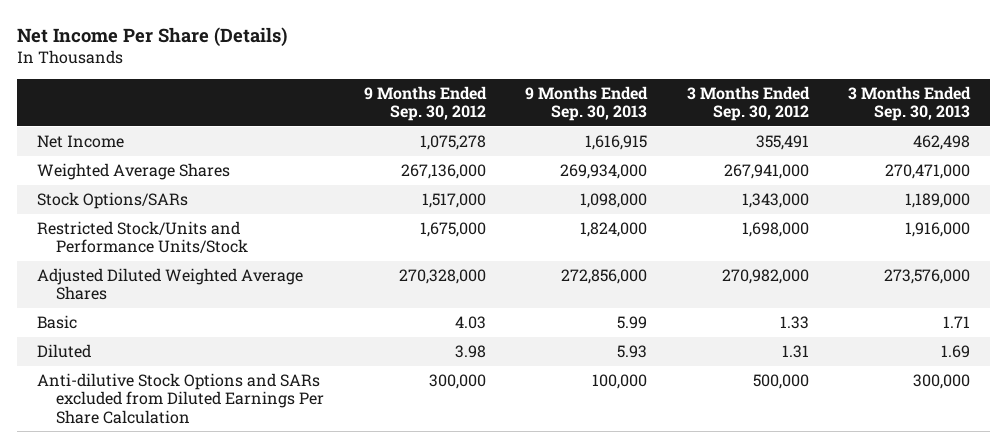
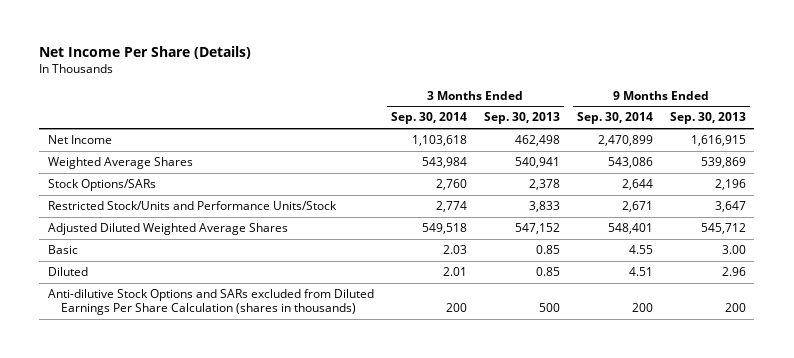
[363,86,487,122] 9 Months Ended Sep. 30, 2012 -> none
[686,86,810,122] 3 Months Ended Sep. 30, 2012 -> none
none -> [390,112,467,125] Sep. 30, 2014
none -> [576,112,653,125] Sep. 30, 2014
[560,164,648,180] 269,934,000 -> [700,156,746,168] 539,869
[885,164,971,180] 270,471,000 -> [514,156,560,168] 540,941
[580,193,648,209] 1,098,000 -> [714,178,746,190] 2,196
[905,193,971,209] 1,189,000 -> [528,178,560,190] 2,378
[580,222,648,238] 1,824,000 -> [714,200,746,212] 3,647
[905,222,971,238] 1,916,000 -> [528,200,560,212] 3,833
[561,269,648,285] 272,856,000 -> [700,222,746,234] 545,712
[884,269,971,285] 273,576,000 -> [514,222,560,234] 547,152
[617,316,648,330] 5.99 -> [721,244,746,254] 3.00
[943,316,971,329] 1.71 -> [535,244,560,254] 0.85
[617,345,648,359] 5.93 -> [721,266,746,276] 2.96
[941,345,971,359] 1.69 -> [535,266,560,276] 0.85
[36,373,325,424] Anti-dilutive Stock Options and SARs excluded from Diluted Earnings Per Share Calculation -> [47,288,374,315] Anti-dilutive Stock Options and SARs excluded from Diluted Earnings Per Share Calculation (shares in thousands)
[592,374,648,390] 100,000 -> [724,302,746,312] 200
[913,374,971,390] 300,000 -> [538,302,560,312] 500

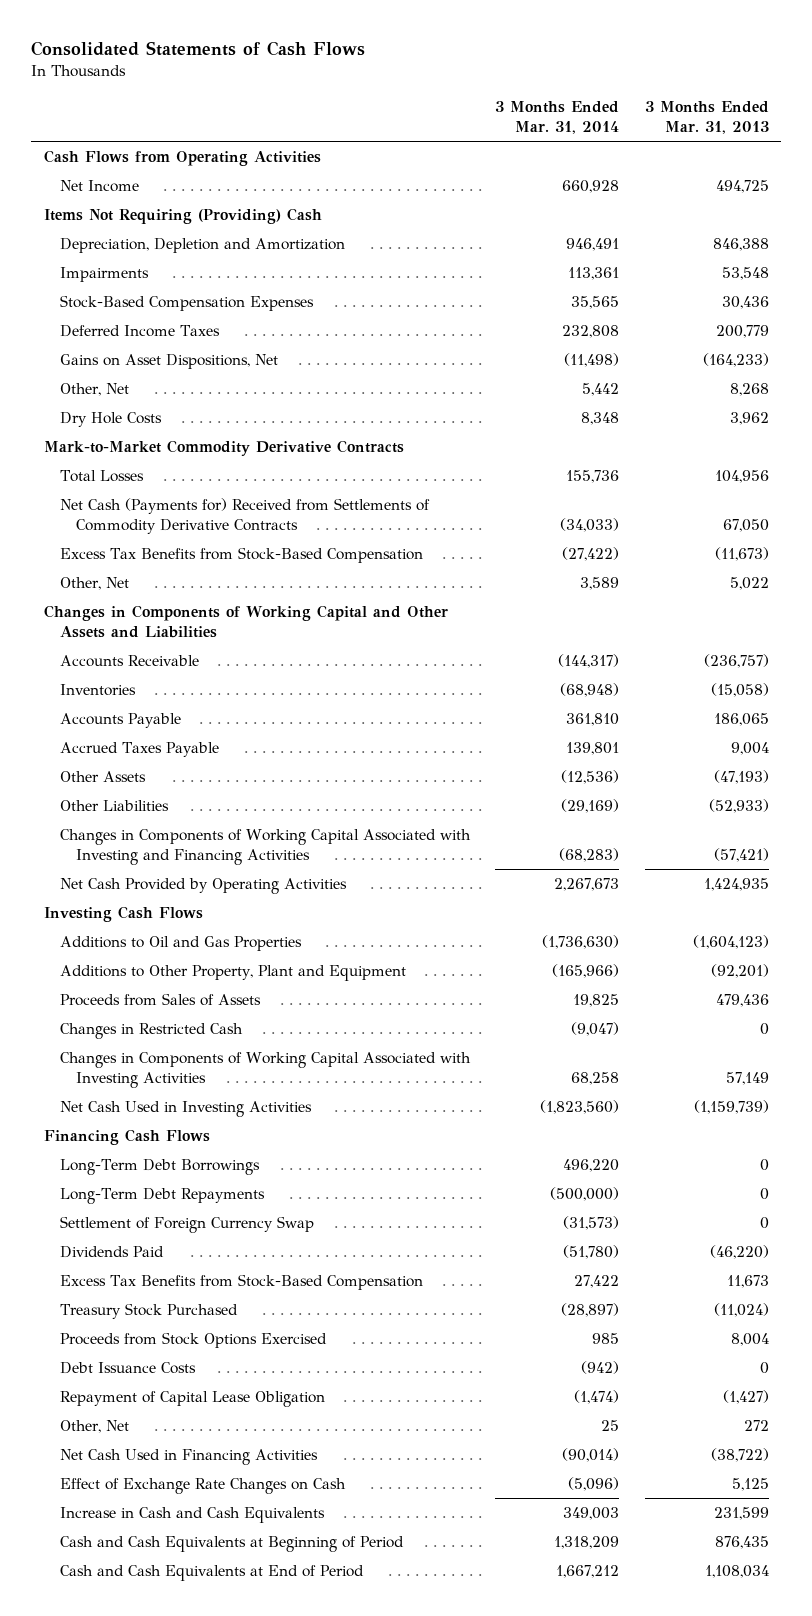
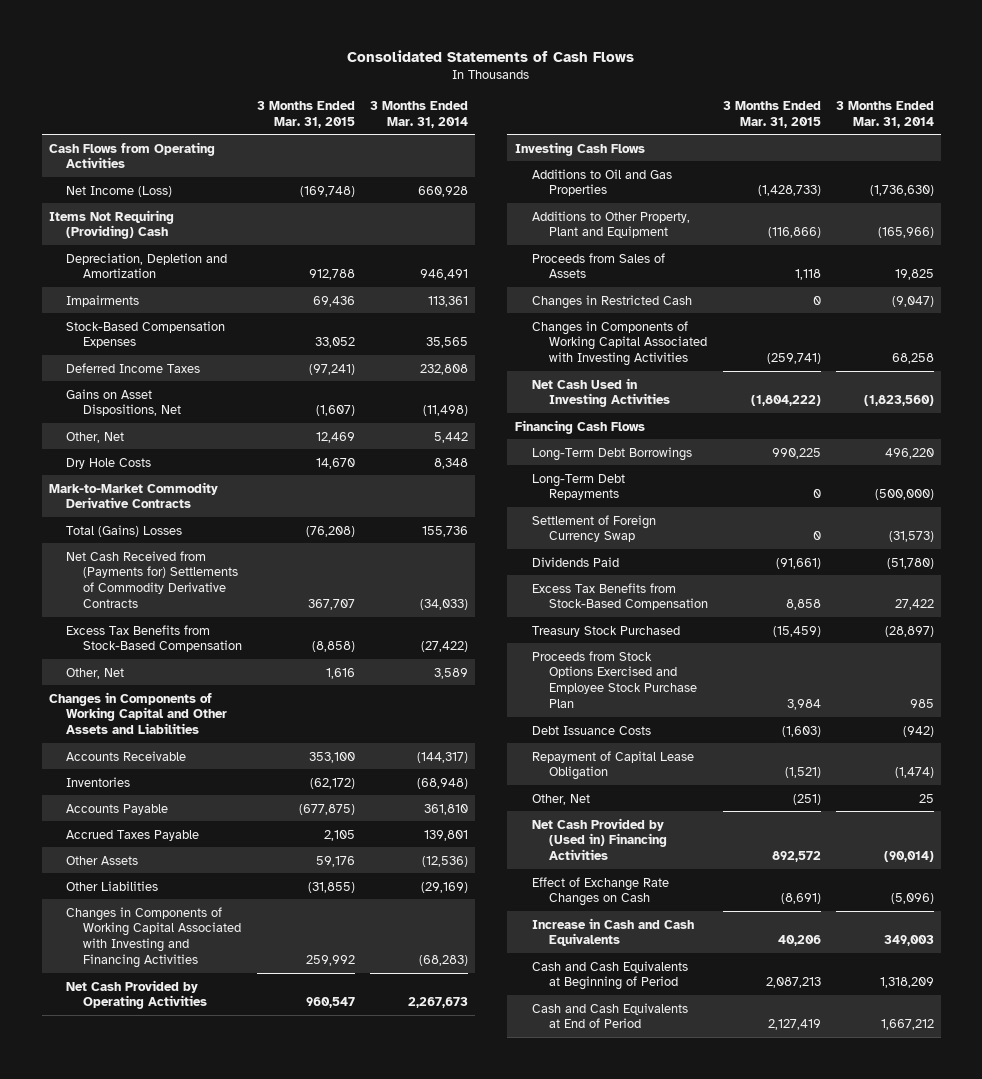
[644,100,769,135] 3 Months Ended Mar. 31, 2013 -> none
none -> [256,100,355,128] 3 Months Ended Mar. 31, 2015
[59,180,139,193] Net Income -> [66,185,173,197] Net Income (Loss)
[59,470,144,483] Total Losses -> [66,524,183,537] Total (Gains) Losses
[59,498,430,535] Net Cash (Payments for) Received from Settlements of Commodity Derivative Contracts -> [66,550,239,609] Net Cash Received from (Payments for) Settlements of Commodity Derivative Contracts
[59,1332,327,1349] Proceeds from Stock Options Exercised -> [531,650,698,709] Proceeds from Stock Options Exercised and Employee Stock Purchase Plan
[59,1449,318,1466] Net Cash Used in Financing Activities -> [531,817,668,861] Net Cash Provided by (Used in) Financing Activities

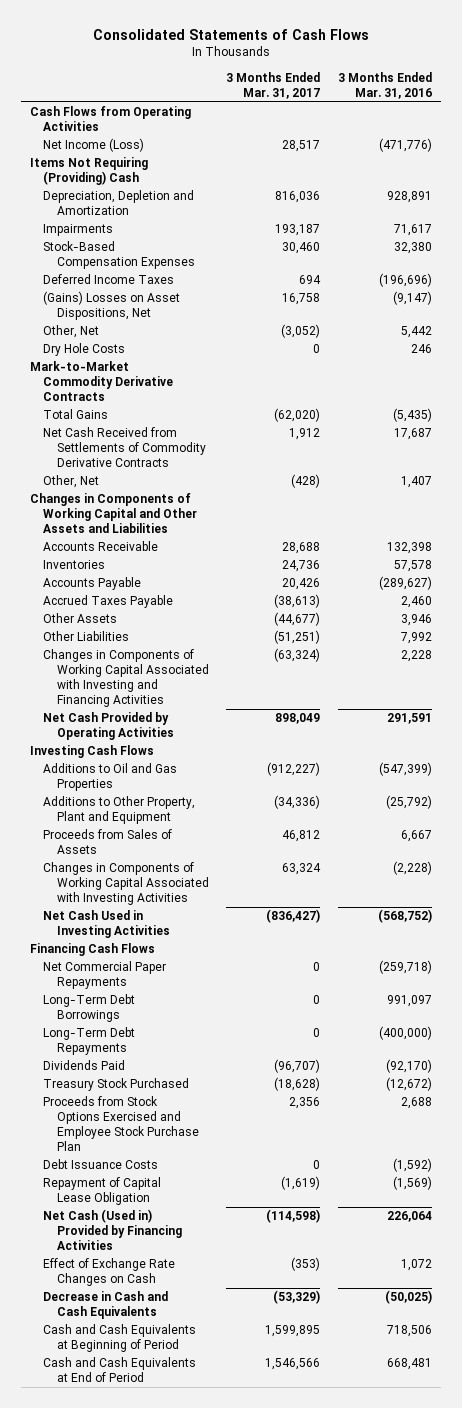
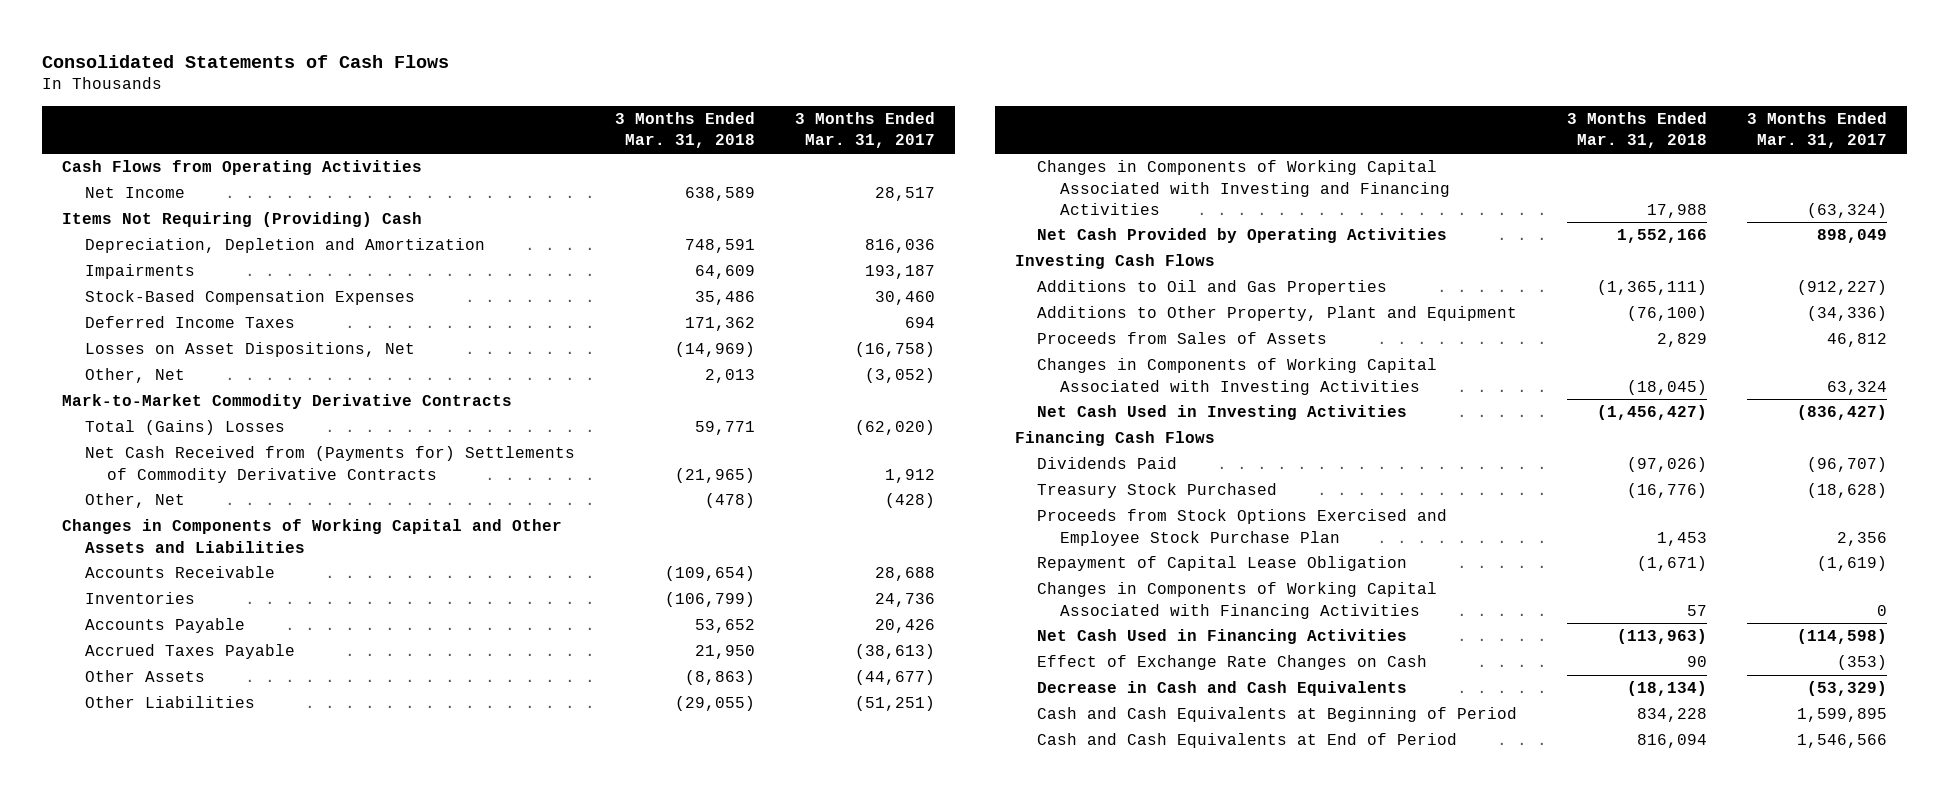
[338,71,433,99] 3 Months Ended Mar. 31, 2016 -> none
none -> [614,112,755,149] 3 Months Ended Mar. 31, 2018
[43,138,145,153] Net Income (Loss) -> [84,187,185,199] Net Income
[43,291,181,321] (Gains) Losses on Asset Dispositions, Net -> [84,342,415,358] Losses on Asset Dispositions, Net
[282,293,321,306] 16,758 -> [854,342,935,358] (16,758)
[43,343,126,357] Dry Hole Costs -> none
[43,409,109,420] Total Gains -> [84,420,285,436] Total (Gains) Losses
[43,427,206,468] Net Cash Received from Settlements of Commodity Derivative Contracts -> [84,446,575,483] Net Cash Received from (Payments for) Settlements of Commodity Derivative Contracts
[43,961,167,990] Net Commercial Paper Repayments -> none
[43,994,136,1023] Long-Term Debt Borrowings -> none
[43,1027,136,1056] Long-Term Debt Repayments -> none
[43,1159,159,1170] Debt Issuance Costs -> none
none -> [1037,582,1438,619] Changes in Components of Working Capital Associated with Financing Activities
[43,1209,182,1251] Net Cash (Used in) Provided by Financing Activities -> [1037,629,1408,645] Net Cash Used in Financing Activities

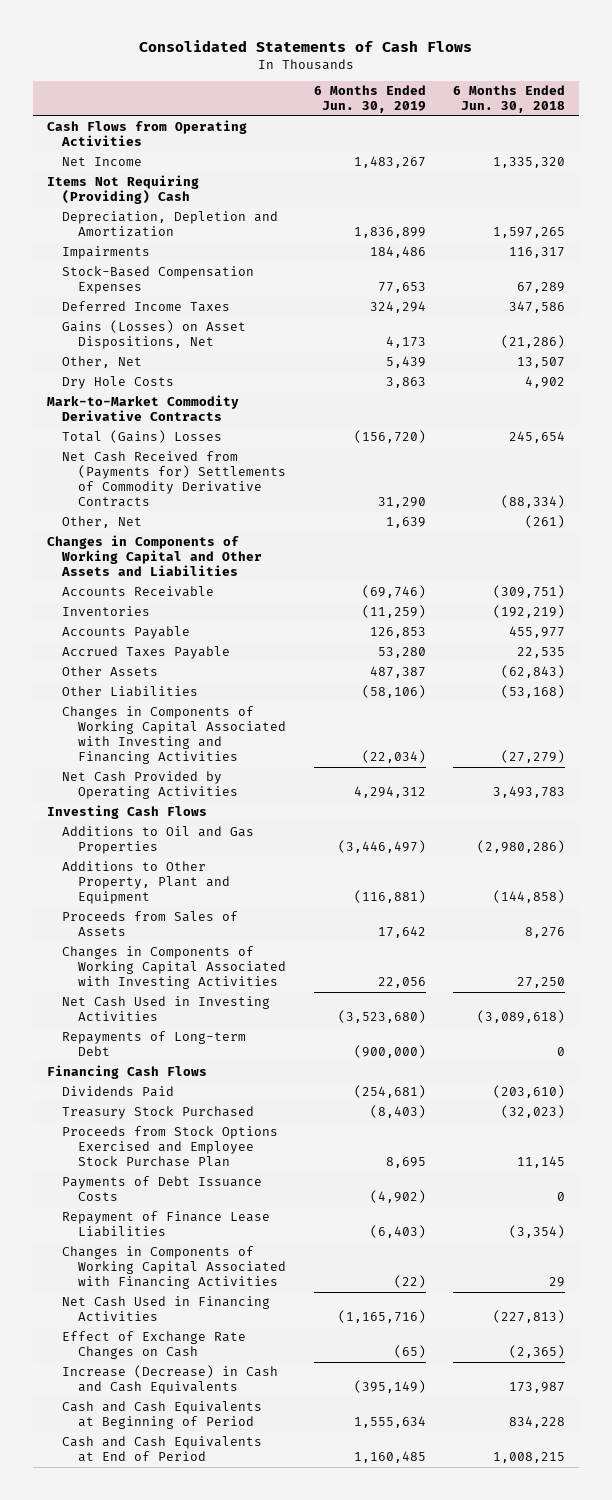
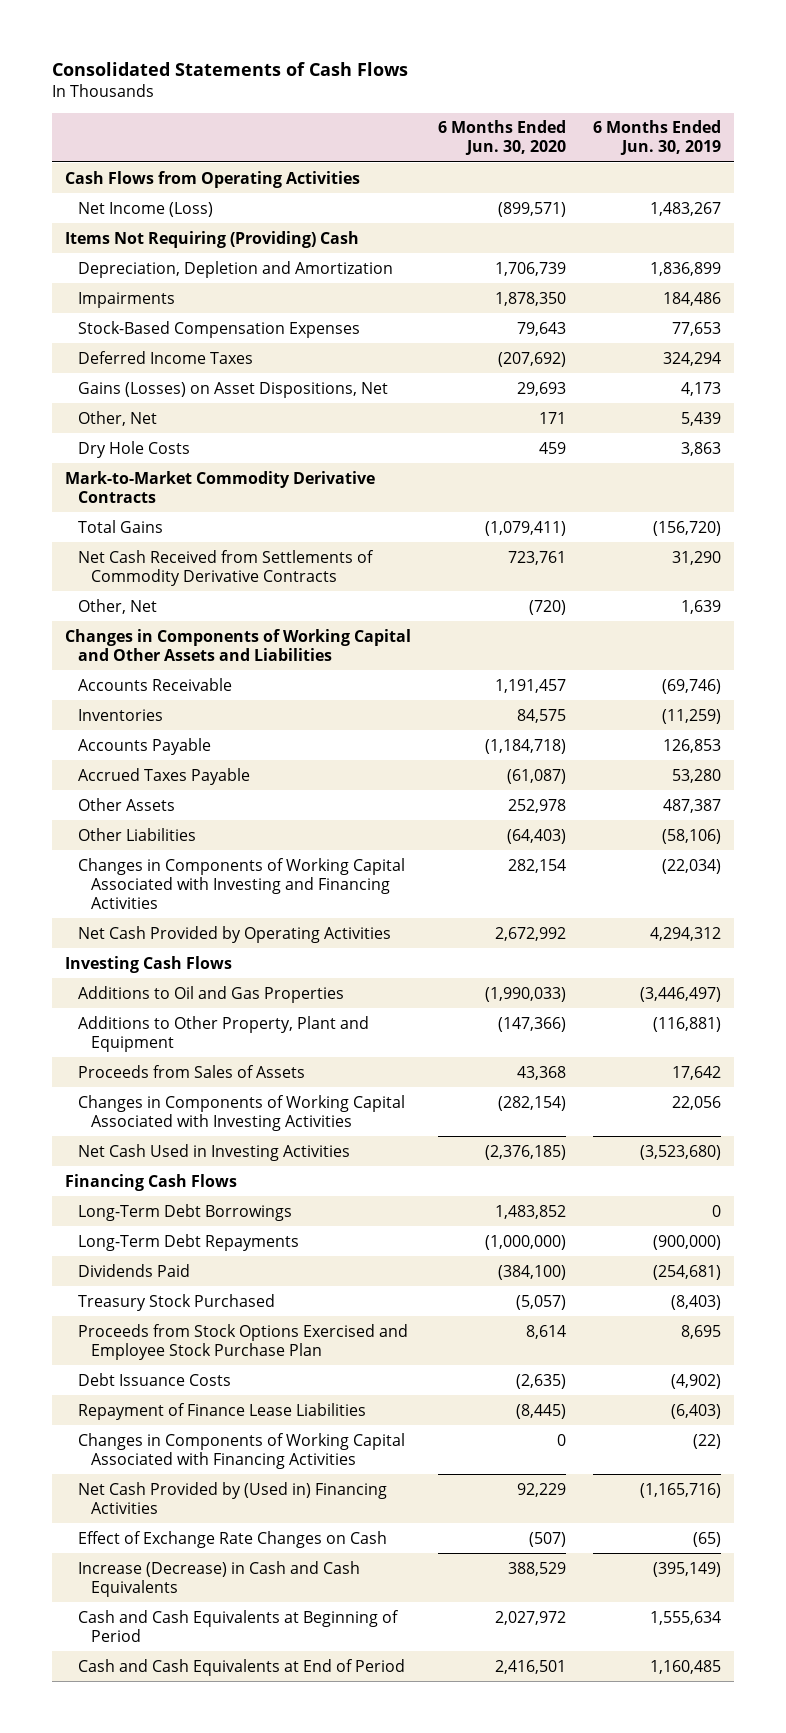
[453,85,566,114] 6 Months Ended Jun. 30, 2018 -> none
none -> [437,120,566,156] 6 Months Ended Jun. 30, 2020
[62,157,143,167] Net Income -> [78,201,214,217] Net Income (Loss)
[62,430,223,444] Total (Gains) Losses -> [78,519,164,533] Total Gains
[62,451,286,508] Net Cash Received from (Payments for) Settlements of Commodity Derivative Contracts -> [78,549,375,586] Net Cash Received from Settlements of Commodity Derivative Contracts
[62,1031,247,1057] Repayments of Long-term Debt -> none
none -> [78,1203,293,1221] Long-Term Debt Borrowings
none -> [78,1233,300,1251] Long-Term Debt Repayments
[62,1176,263,1202] Payments of Debt Issuance Costs -> [78,1372,232,1386] Debt Issuance Costs
[62,1296,271,1322] Net Cash Used in Financing Activities -> [78,1481,388,1514] Net Cash Provided by (Used in) Financing Activities

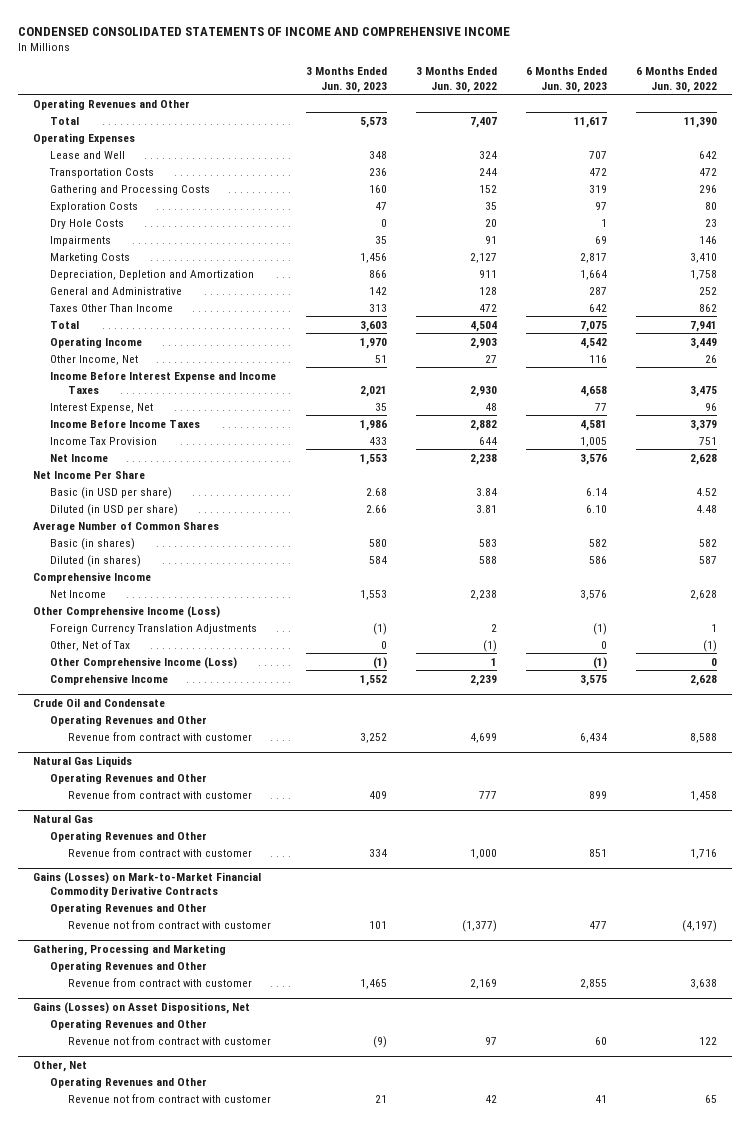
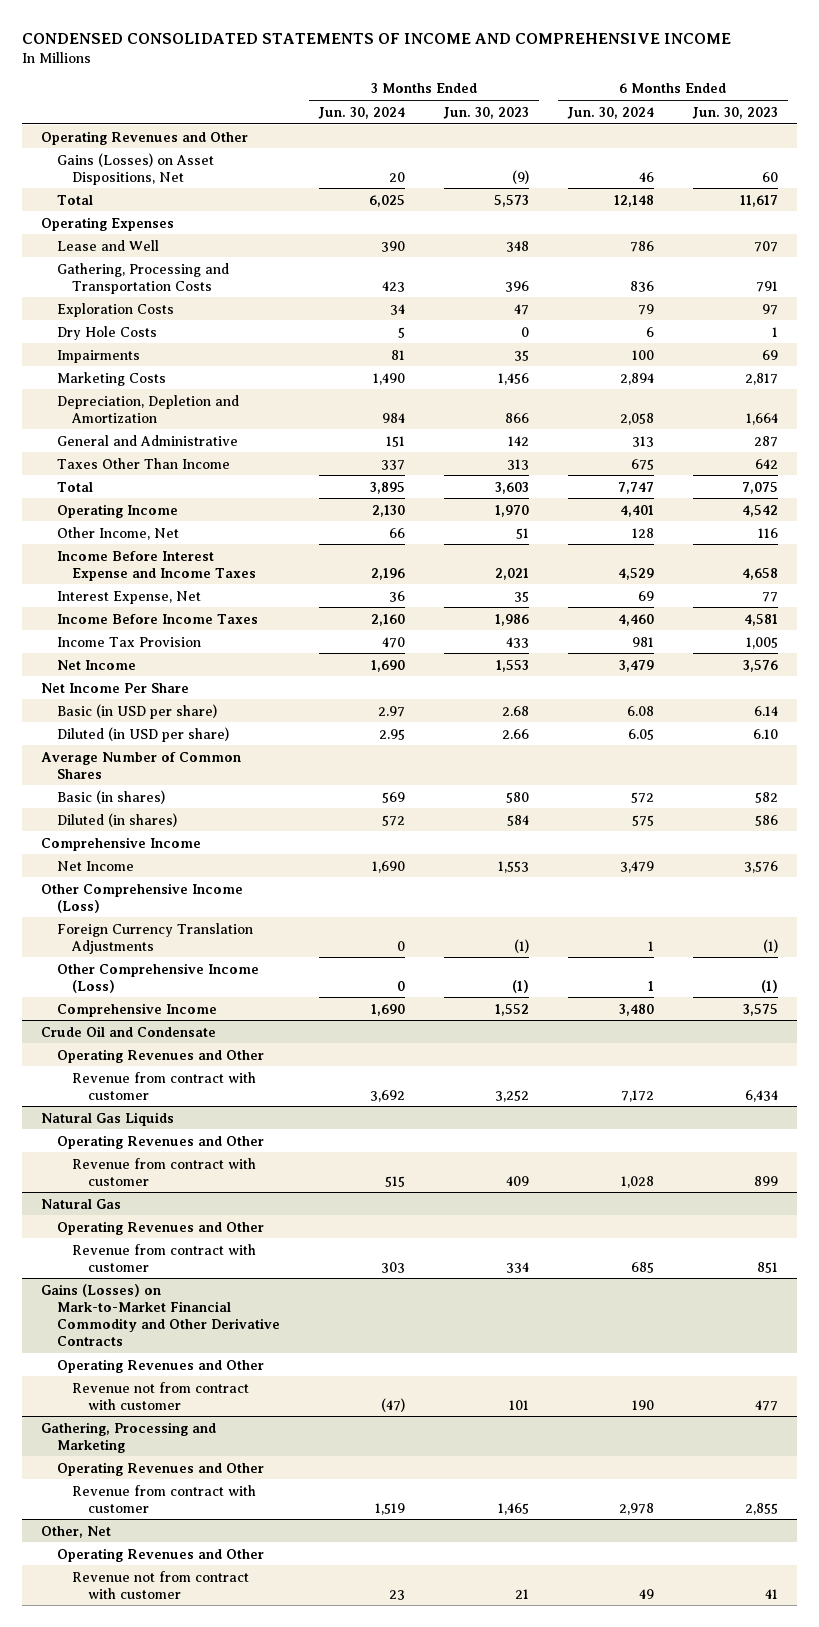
[415,67,497,93] 3 Months Ended Jun. 30, 2022 -> none
[636,67,718,93] 6 Months Ended Jun. 30, 2022 -> none
none -> [317,106,405,119] Jun. 30, 2024
none -> [566,106,654,119] Jun. 30, 2024
none -> [56,152,214,185] Gains (Losses) on Asset Dispositions, Net
[49,167,155,178] Transportation Costs -> none
[50,184,211,195] Gathering and Processing Costs -> [56,262,229,294] Gathering, Processing and Transportation Costs
[368,184,387,193] 160 -> [504,280,529,292] 396
[589,184,608,193] 319 -> [755,280,778,292] 791
[50,639,131,651] Other, Net of Tax -> none
[32,871,261,897] Gains (Losses) on Mark-to-Market Financial Commodity Derivative Contracts -> [41,1283,280,1346] Gains (Losses) on Mark-to-Market Financial Commodity and Other Derivative Contracts
[32,1001,250,1014] Gains (Losses) on Asset Dispositions, Net -> none
[50,1018,208,1030] Operating Revenues and Other -> none
[67,1035,271,1045] Revenue not from contract with customer -> none

